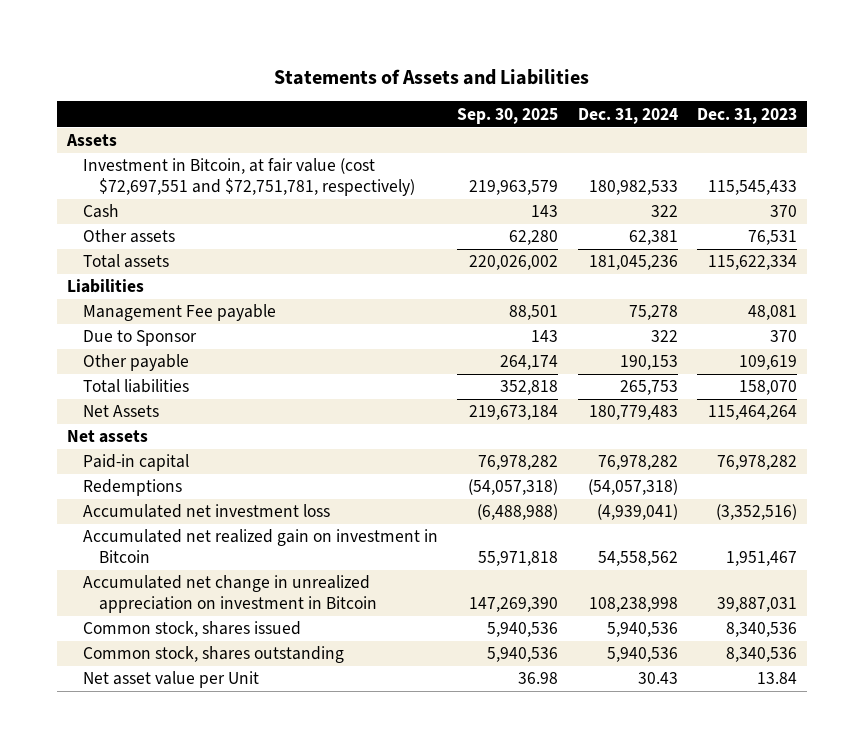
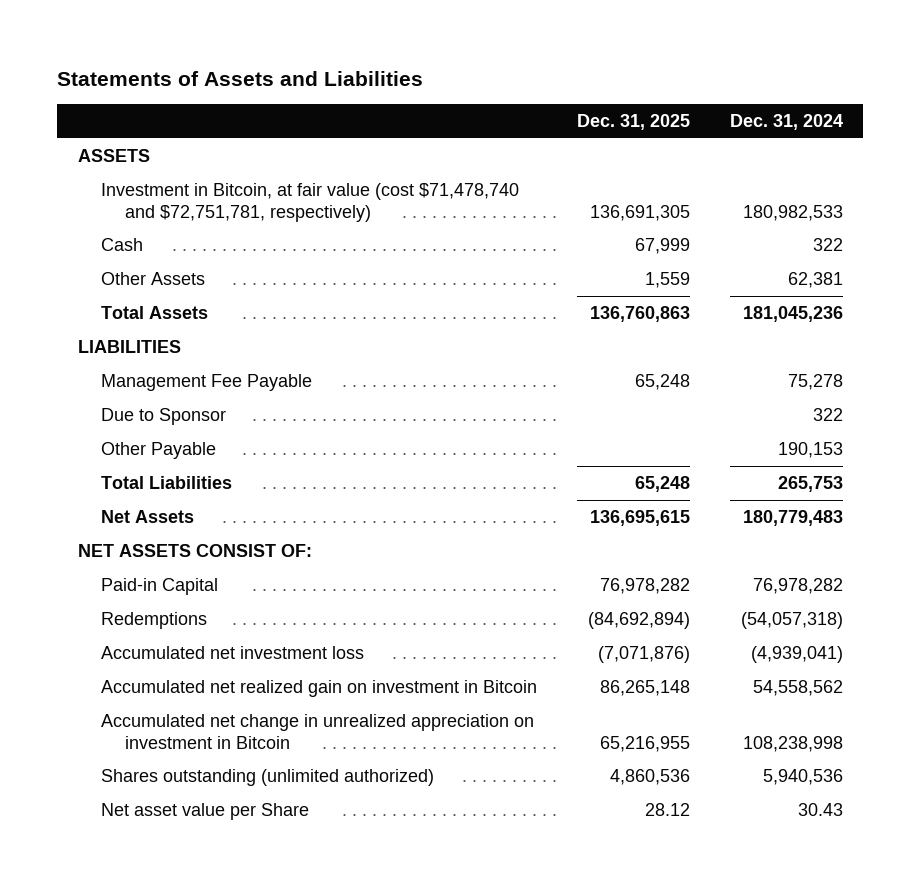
[457,107,559,124] Sep. 30, 2025 -> none
[696,107,797,124] Dec. 31, 2023 -> none
none -> [577,114,691,131] Dec. 31, 2025
[65,134,117,147] Assets -> [77,149,150,163] ASSETS
[82,158,416,196] Investment in Bitcoin, at fair value (cost $72,697,551 and $72,751,781, respectively) -> [101,183,520,222] Investment in Bitcoin, at fair value (cost $71,478,740 and $72,751,781, respectively)
[82,229,175,244] Other assets -> [101,272,206,286] Other Assets
[82,254,169,269] Total assets -> [101,306,209,320] Total Assets
[66,279,144,294] Liabilities -> [77,340,181,354] LIABILITIES
[82,304,276,322] Management Fee payable -> [101,374,313,392] Management Fee Payable
[82,354,189,372] Other payable -> [101,442,217,460] Other Payable
[82,379,189,394] Total liabilities -> [101,476,233,490] Total Liabilities
[66,430,148,444] Net assets -> [77,544,312,558] NET ASSETS CONSIST OF:
[82,454,189,472] Paid-in capital -> [101,578,219,596] Paid-in Capital
[82,621,301,638] Common stock, shares issued -> none
[82,646,344,664] Common stock, shares outstanding -> [101,769,435,787] Shares outstanding (unlimited authorized)
[82,671,259,689] Net asset value per Unit -> [101,803,310,821] Net asset value per Share

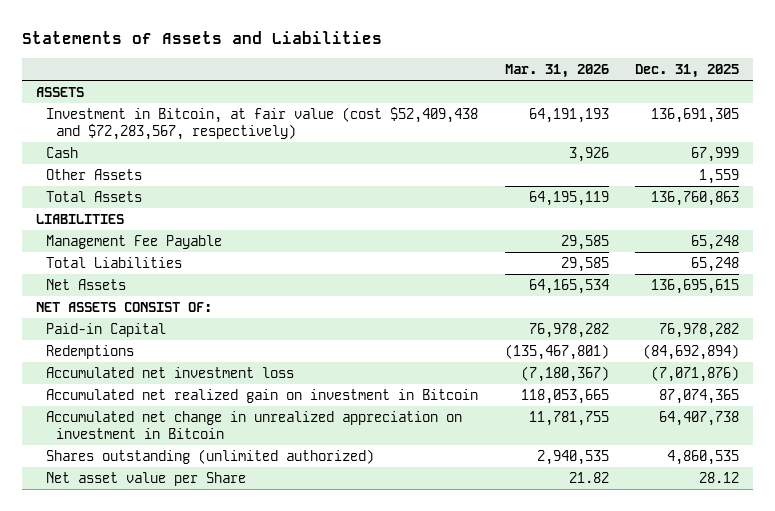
[730,114,844,131] Dec. 31, 2024 -> none
none -> [504,64,609,79] Mar. 31, 2026
[101,183,520,222] Investment in Bitcoin, at fair value (cost $71,478,740 and $72,751,781, respectively) -> [45,106,478,141] Investment in Bitcoin, at fair value (cost $52,409,438 and $72,283,567, respectively)
[101,408,227,426] Due to Sponsor -> none
[101,442,217,460] Other Payable -> none
[600,680,691,697] 86,265,148 -> [659,388,740,404] 87,074,365
[600,735,691,752] 65,216,955 -> [659,410,740,426] 64,407,738
[610,769,691,786] 4,860,536 -> [667,449,740,465] 4,860,535

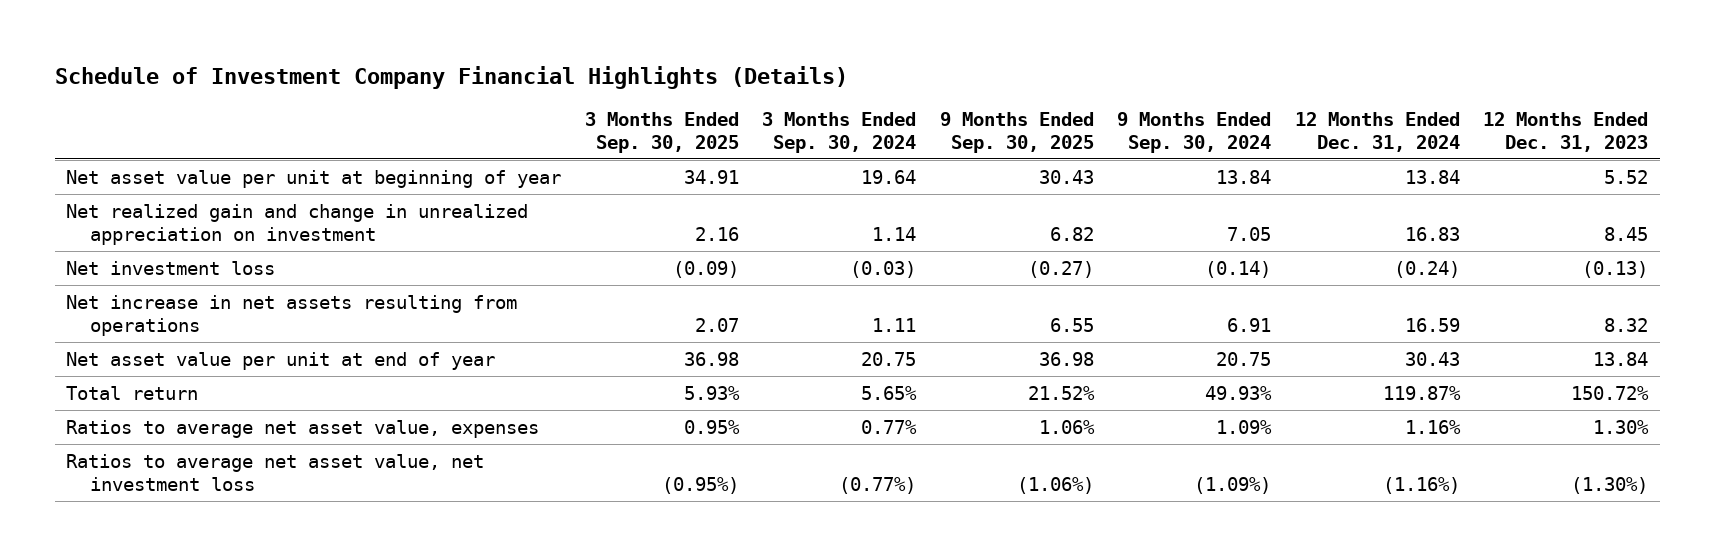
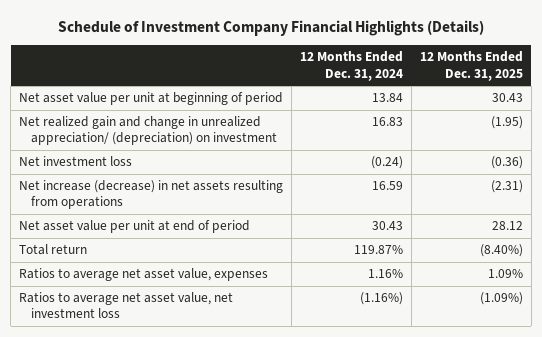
[584,111,739,153] 3 Months Ended Sep. 30, 2025 -> none
[762,111,917,153] 3 Months Ended Sep. 30, 2024 -> none
[939,111,1094,153] 9 Months Ended Sep. 30, 2025 -> none
[1117,111,1272,153] 9 Months Ended Sep. 30, 2024 -> none
[1483,111,1649,152] 12 Months Ended Dec. 31, 2023 -> none
none -> [419,51,523,81] 12 Months Ended Dec. 31, 2025
[66,169,562,188] Net asset value per unit at beginning of year -> [19,92,284,106] Net asset value per unit at beginning of period
[66,203,529,245] Net realized gain and change in unrealized appreciation on investment -> [19,116,277,146] Net realized gain and change in unrealized appreciation/ (depreciation) on investment
[66,294,518,336] Net increase in net assets resulting from operations -> [19,180,284,210] Net increase (decrease) in net assets resulting from operations
[66,351,496,370] Net asset value per unit at end of year -> [19,220,251,234] Net asset value per unit at end of period

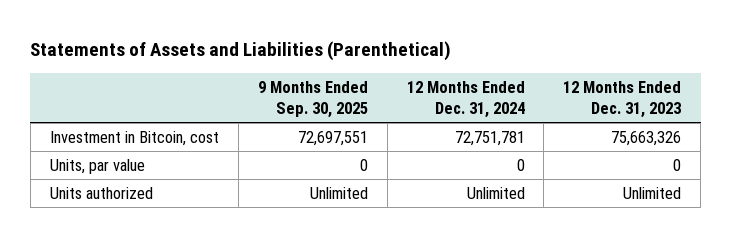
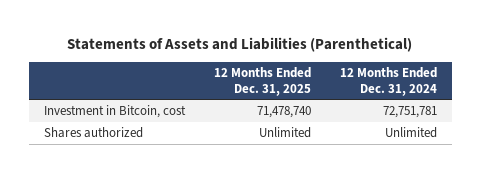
[257,80,368,119] 9 Months Ended Sep. 30, 2025 -> none
[563,80,682,119] 12 Months Ended Dec. 31, 2023 -> none
none -> [213,67,311,96] 12 Months Ended Dec. 31, 2025
[49,159,145,175] Units, par value -> none
[49,187,153,200] Units authorized -> [43,127,143,139] Shares authorized

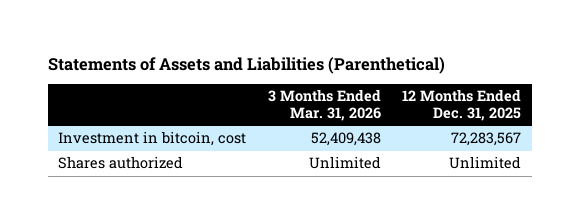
[340,67,438,96] 12 Months Ended Dec. 31, 2024 -> none
none -> [267,89,381,122] 3 Months Ended Mar. 31, 2026
[43,105,186,119] Investment in Bitcoin, cost -> [58,131,247,147] Investment in bitcoin, cost
[256,106,311,119] 71,478,740 -> [451,132,522,147] 72,283,567

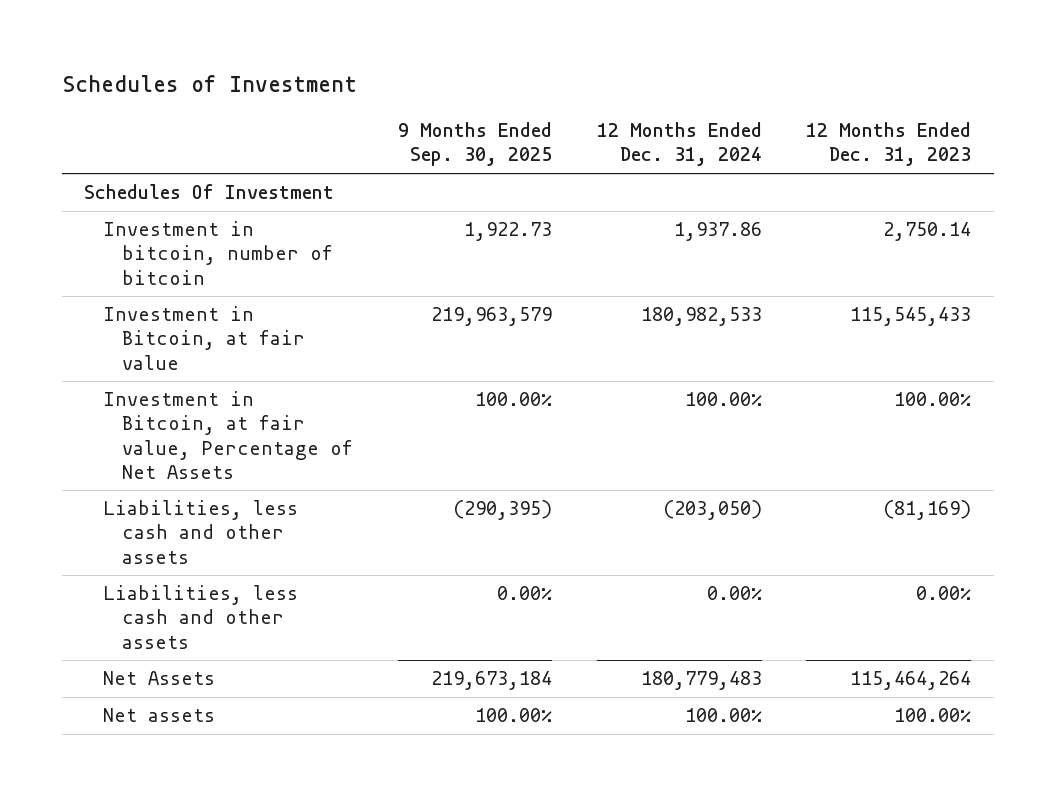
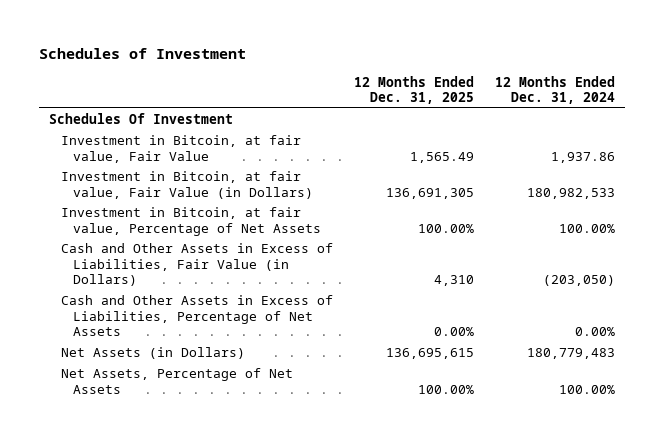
[397,122,552,167] 9 Months Ended Sep. 30, 2025 -> none
[806,122,972,167] 12 Months Ended Dec. 31, 2023 -> none
none -> [354,75,475,105] 12 Months Ended Dec. 31, 2025
[103,221,334,285] Investment in bitcoin, number of bitcoin -> [61,134,302,163] Investment in Bitcoin, at fair value, Fair Value
[103,306,306,370] Investment in Bitcoin, at fair value -> [61,170,314,199] Investment in Bitcoin, at fair value, Fair Value (in Dollars)
[103,500,299,564] Liabilities, less cash and other assets -> [61,242,334,287] Cash and Other Assets in Excess of Liabilities, Fair Value (in Dollars)
[103,585,299,649] Liabilities, less cash and other assets -> [61,294,334,337] Cash and Other Assets in Excess of Liabilities, Percentage of Net Assets
[103,671,216,686] Net Assets -> [61,346,246,359] Net Assets (in Dollars)
[103,708,216,723] Net assets -> [61,367,294,394] Net Assets, Percentage of Net Assets

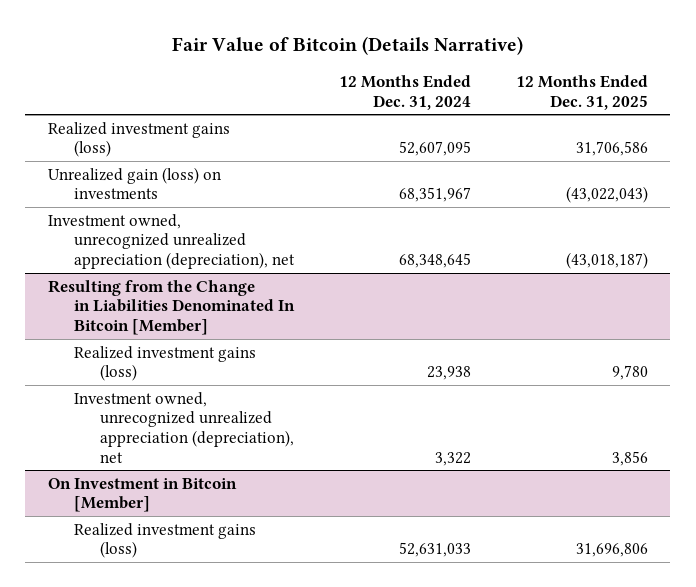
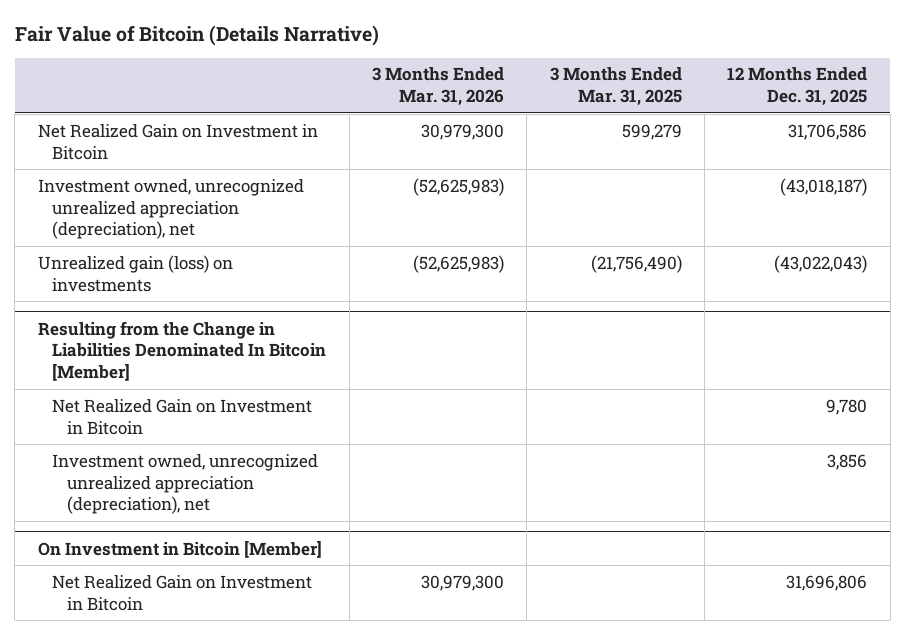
[338,74,471,110] 12 Months Ended Dec. 31, 2024 -> none
none -> [371,67,504,107] 3 Months Ended Mar. 31, 2026
none -> [549,67,682,107] 3 Months Ended Mar. 31, 2025
[47,121,230,158] Realized investment gains (loss) -> [37,123,318,160] Net Realized Gain on Investment in Bitcoin
[47,166,221,200] Unrealized gain (loss) on investments -> [37,254,233,292] Unrealized gain (loss) on investments
[73,345,256,382] Realized investment gains (loss) -> [52,398,313,435] Net Realized Gain on Investment in Bitcoin
[73,522,256,559] Realized investment gains (loss) -> [52,574,313,611] Net Realized Gain on Investment in Bitcoin

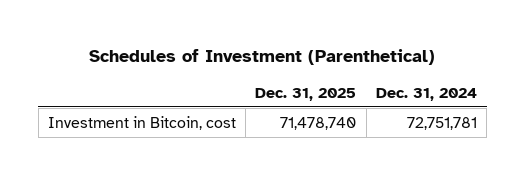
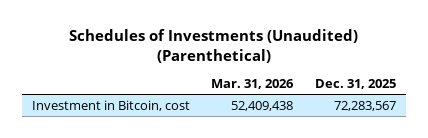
[89,49,436,66] Schedules of Investment (Parenthetical) -> [68,29,358,64] Schedules of Investments (Unaudited) (Parenthetical)
[375,87,477,101] Dec. 31, 2024 -> none
none -> [211,79,295,90] Mar. 31, 2026
[280,116,357,130] 71,478,740 -> [333,100,396,111] 72,283,567

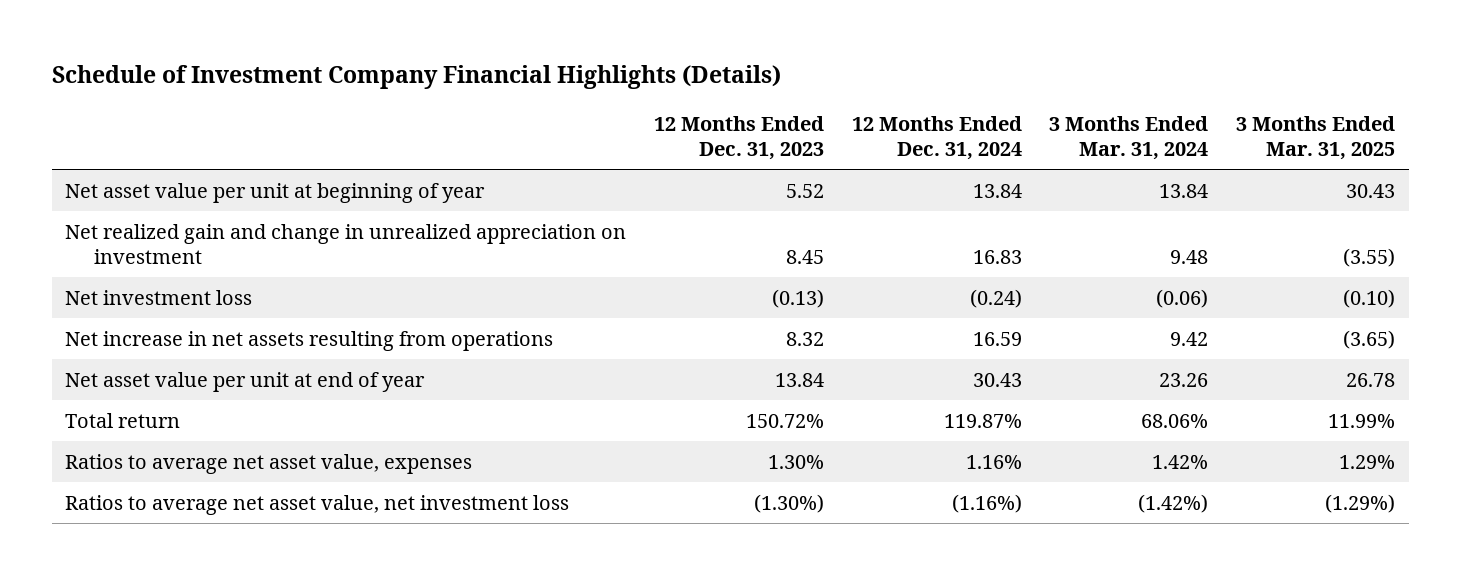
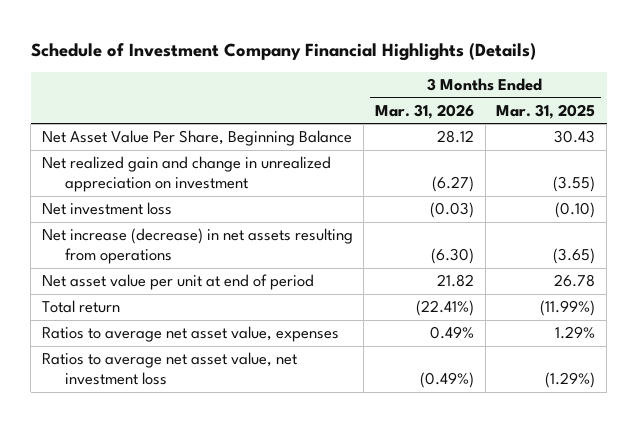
[654,115,825,161] 12 Months Ended Dec. 31, 2023 -> none
[851,115,1022,161] 12 Months Ended Dec. 31, 2024 -> none
[1049,115,1209,161] 3 Months Ended Mar. 31, 2024 -> none
none -> [375,103,475,119] Mar. 31, 2026
[65,182,486,203] Net asset value per unit at beginning of year -> [41,130,352,147] Net Asset Value Per Share, Beginning Balance
[65,330,554,351] Net increase in net assets resulting from operations -> [41,228,353,265] Net increase (decrease) in net assets resulting from operations
[65,371,426,392] Net asset value per unit at end of year -> [41,274,314,291] Net asset value per unit at end of period
[1328,413,1396,428] 11.99% -> [540,300,596,317] (11.99%)

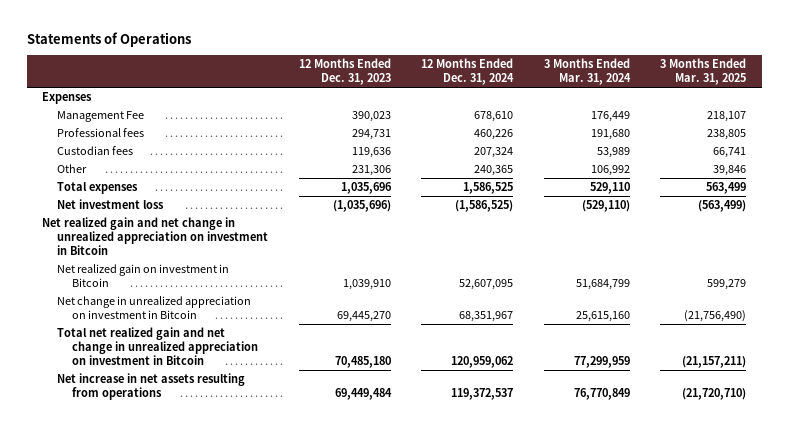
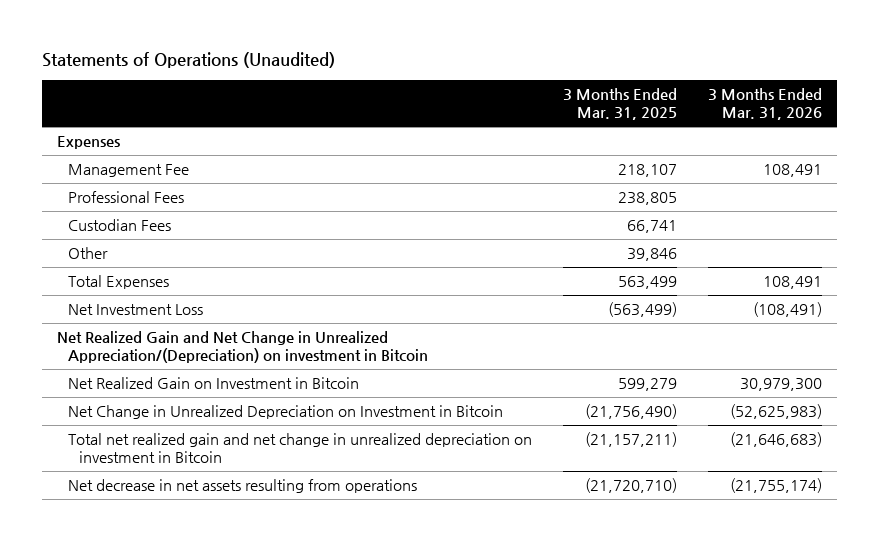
[26,32,191,48] Statements of Operations -> [42,52,336,69] Statements of Operations (Unaudited)
[298,58,391,86] 12 Months Ended Dec. 31, 2023 -> none
[421,58,515,86] 12 Months Ended Dec. 31, 2024 -> none
[543,58,631,86] 3 Months Ended Mar. 31, 2024 -> none
none -> [707,88,822,121] 3 Months Ended Mar. 31, 2026
[56,128,144,138] Professional fees -> [68,191,185,204] Professional Fees
[56,146,133,156] Custodian fees -> [68,219,172,232] Custodian Fees
[56,182,138,195] Total expenses -> [68,275,170,290] Total Expenses
[56,199,164,210] Net investment loss -> [68,304,204,316] Net Investment Loss
[42,217,268,256] Net realized gain and net change in unrealized appreciation on investment in Bitcoin -> [57,331,429,364] Net Realized Gain and Net Change in Unrealized Appreciation/(Depreciation) on investment in Bitcoin
[56,264,229,288] Net realized gain on investment in Bitcoin -> [68,377,360,390] Net Realized Gain on Investment in Bitcoin
[56,296,251,320] Net change in unrealized appreciation on investment in Bitcoin -> [68,405,504,420] Net Change in Unrealized Depreciation on Investment in Bitcoin
[56,327,258,366] Total net realized gain and net change in unrealized appreciation on investment in Bitcoin -> [68,433,533,464] Total net realized gain and net change in unrealized depreciation on investment in Bitcoin
[56,373,245,401] Net increase in net assets resulting from operations -> [68,479,418,494] Net decrease in net assets resulting from operations

